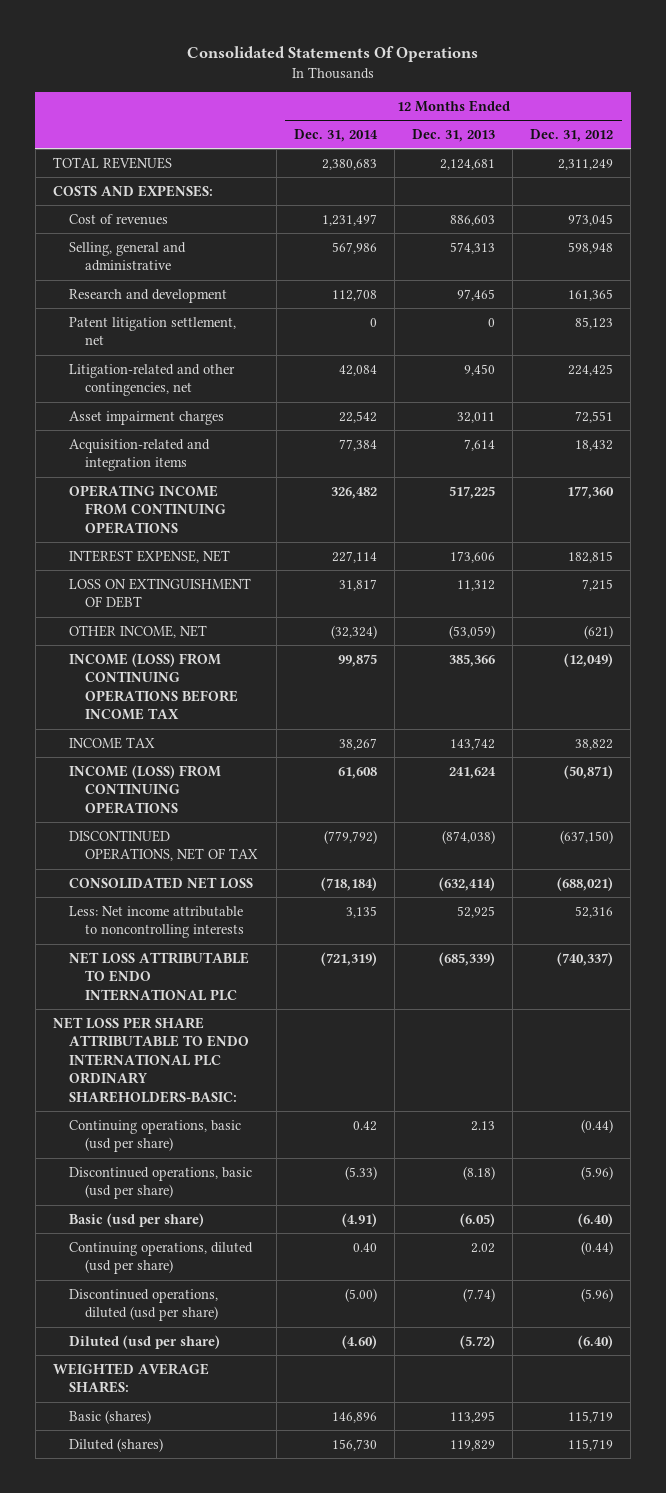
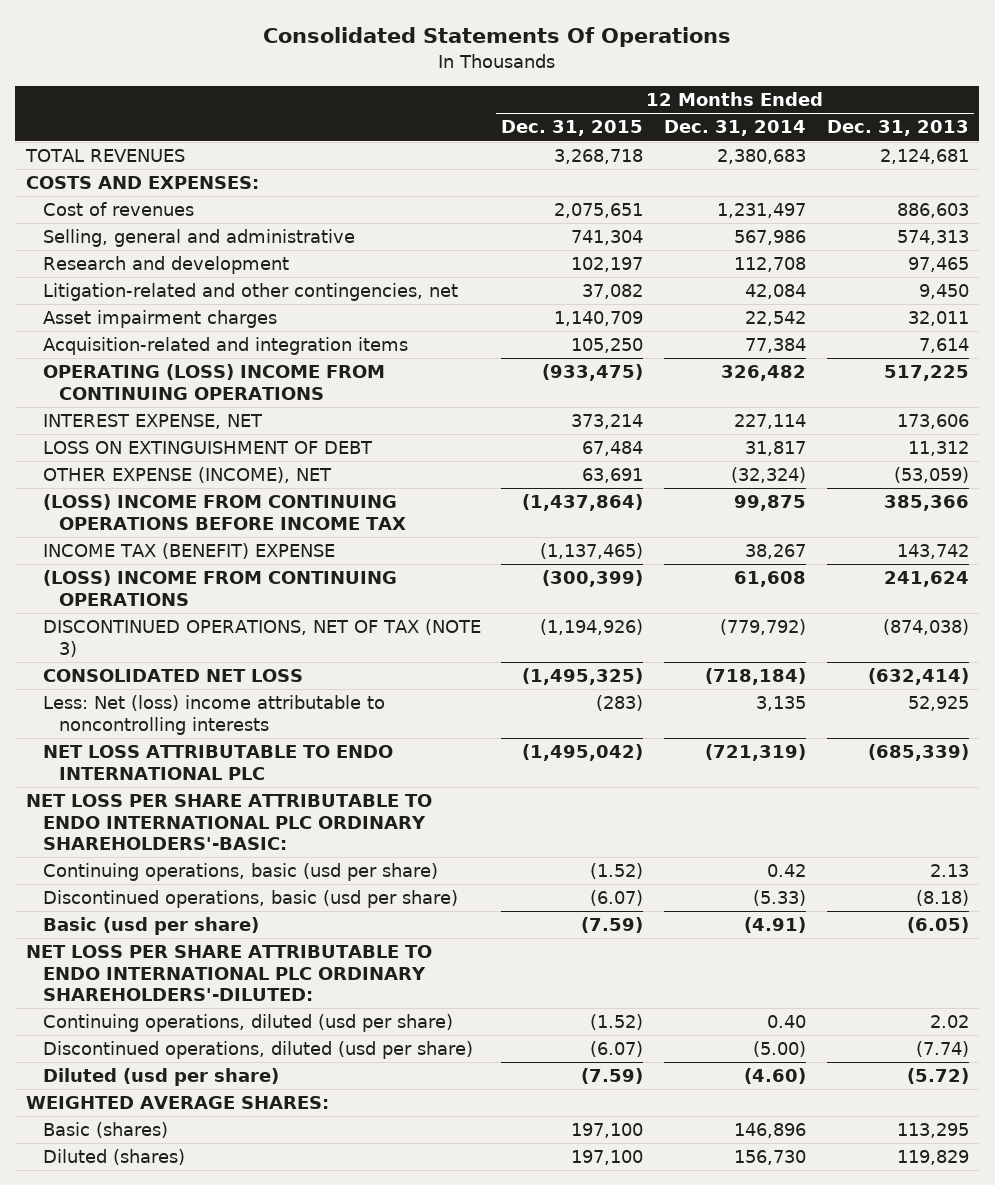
[530,129,614,143] Dec. 31, 2012 -> none
none -> [501,120,644,137] Dec. 31, 2015
[69,316,237,346] Patent litigation settlement, net -> none
[69,484,227,534] OPERATING INCOME FROM CONTINUING OPERATIONS -> [42,364,385,400] OPERATING (LOSS) INCOME FROM CONTINUING OPERATIONS
[69,624,208,638] OTHER INCOME, NET -> [42,467,332,484] OTHER EXPENSE (INCOME), NET
[69,652,239,721] INCOME (LOSS) FROM CONTINUING OPERATIONS BEFORE INCOME TAX -> [42,494,407,530] (LOSS) INCOME FROM CONTINUING OPERATIONS BEFORE INCOME TAX
[69,736,156,749] INCOME TAX -> [42,543,335,560] INCOME TAX (BENEFIT) EXPENSE
[69,764,222,814] INCOME (LOSS) FROM CONTINUING OPERATIONS -> [42,570,397,606] (LOSS) INCOME FROM CONTINUING OPERATIONS
[69,829,259,862] DISCONTINUED OPERATIONS, NET OF TAX -> [42,619,481,657] DISCONTINUED OPERATIONS, NET OF TAX (NOTE 3)
[69,905,245,939] Less: Net income attributable to noncontrolling interests -> [42,695,385,735] Less: Net (loss) income attributable to noncontrolling interests
[53,1016,250,1103] NET LOSS PER SHARE ATTRIBUTABLE TO ENDO INTERNATIONAL PLC ORDINARY SHAREHOLDERS-BASIC: -> [25,794,432,851] NET LOSS PER SHARE ATTRIBUTABLE TO ENDO INTERNATIONAL PLC ORDINARY SHAREHOLDERS'-BASIC:
none -> [25,945,432,1002] NET LOSS PER SHARE ATTRIBUTABLE TO ENDO INTERNATIONAL PLC ORDINARY SHAREHOLDERS'-DILUTED:

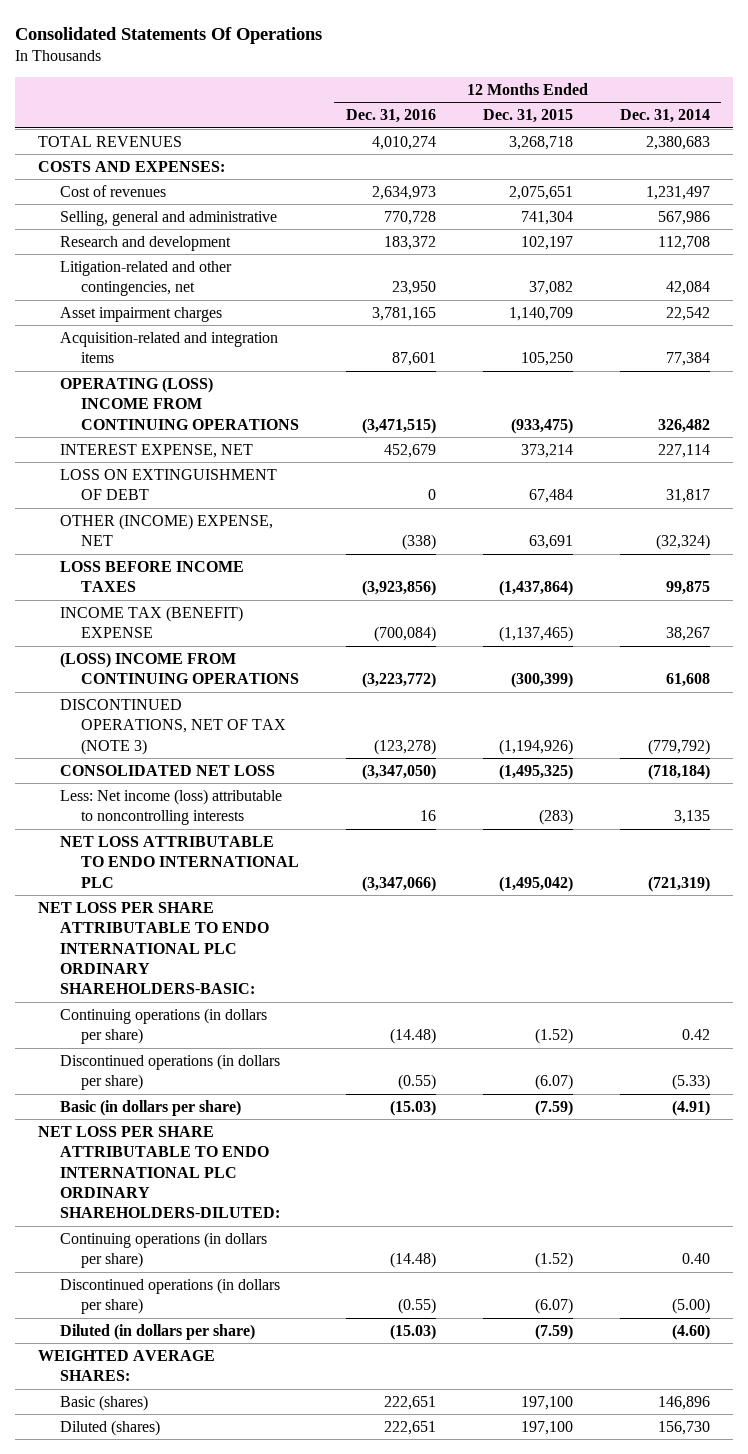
[826,120,969,137] Dec. 31, 2013 -> none
none -> [345,109,436,124] Dec. 31, 2016
[42,467,332,484] OTHER EXPENSE (INCOME), NET -> [59,513,273,547] OTHER (INCOME) EXPENSE, NET
[42,494,407,530] (LOSS) INCOME FROM CONTINUING OPERATIONS BEFORE INCOME TAX -> [59,560,244,593] LOSS BEFORE INCOME TAXES
[42,695,385,735] Less: Net (loss) income attributable to noncontrolling interests -> [59,788,282,826] Less: Net income (loss) attributable to noncontrolling interests
[25,794,432,851] NET LOSS PER SHARE ATTRIBUTABLE TO ENDO INTERNATIONAL PLC ORDINARY SHAREHOLDERS'-BASIC: -> [38,901,269,995] NET LOSS PER SHARE ATTRIBUTABLE TO ENDO INTERNATIONAL PLC ORDINARY SHAREHOLDERS-BASIC:
[42,863,438,882] Continuing operations, basic (usd per share) -> [59,1007,267,1045] Continuing operations (in dollars per share)
[42,890,458,909] Discontinued operations, basic (usd per share) -> [59,1053,280,1091] Discontinued operations (in dollars per share)
[42,917,259,936] Basic (usd per share) -> [59,1099,241,1116] Basic (in dollars per share)
[25,945,432,1002] NET LOSS PER SHARE ATTRIBUTABLE TO ENDO INTERNATIONAL PLC ORDINARY SHAREHOLDERS'-DILUTED: -> [38,1125,280,1219] NET LOSS PER SHARE ATTRIBUTABLE TO ENDO INTERNATIONAL PLC ORDINARY SHAREHOLDERS-DILUTED:
[42,1014,453,1033] Continuing operations, diluted (usd per share) -> [59,1231,267,1269] Continuing operations (in dollars per share)
[42,1041,473,1060] Discontinued operations, diluted (usd per share) -> [59,1277,280,1315] Discontinued operations (in dollars per share)
[42,1068,279,1087] Diluted (usd per share) -> [59,1323,255,1340] Diluted (in dollars per share)

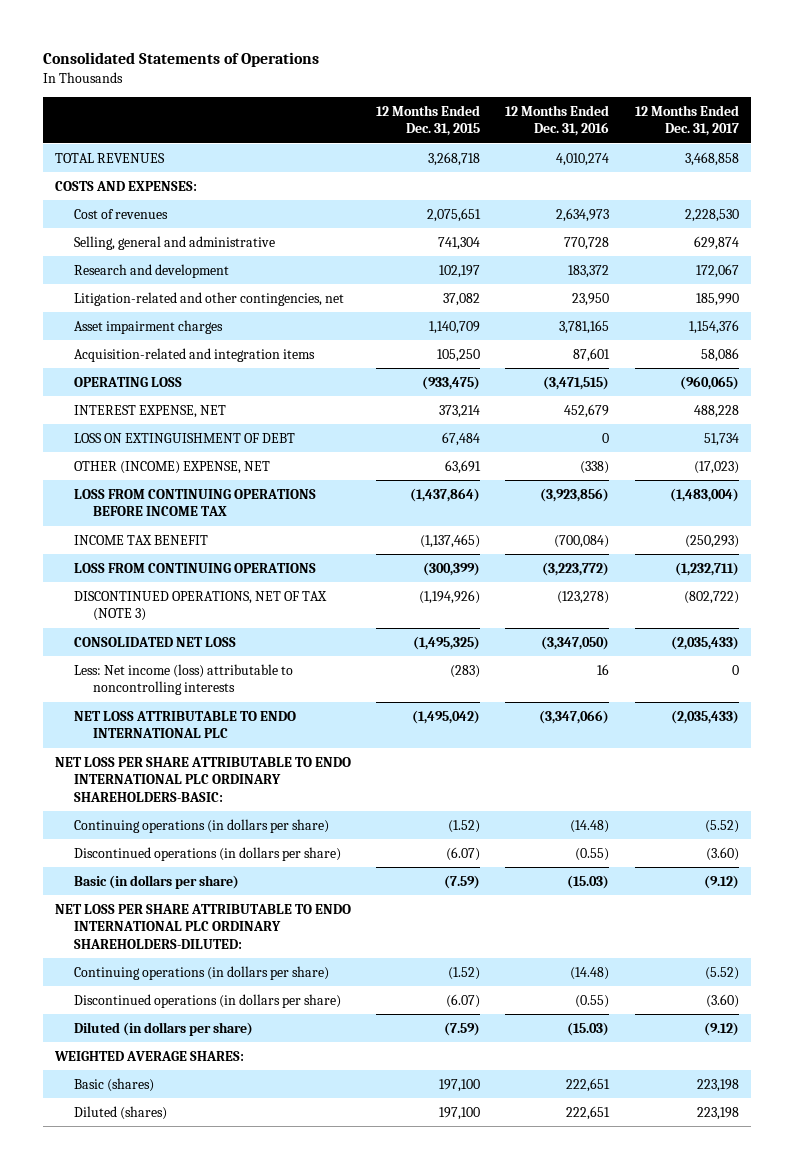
[15,26,323,44] Consolidated Statements Of Operations -> [42,52,319,68] Consolidated Statements of Operations
[619,109,710,124] Dec. 31, 2014 -> none
none -> [634,104,739,137] 12 Months Ended Dec. 31, 2017
[59,376,300,430] OPERATING (LOSS) INCOME FROM CONTINUING OPERATIONS -> [74,376,183,387] OPERATING LOSS
[59,560,244,593] LOSS BEFORE INCOME TAXES -> [74,488,317,517] LOSS FROM CONTINUING OPERATIONS BEFORE INCOME TAX
[59,605,243,639] INCOME TAX (BENEFIT) EXPENSE -> [74,534,209,545] INCOME TAX BENEFIT
[59,651,300,685] (LOSS) INCOME FROM CONTINUING OPERATIONS -> [74,562,317,573] LOSS FROM CONTINUING OPERATIONS

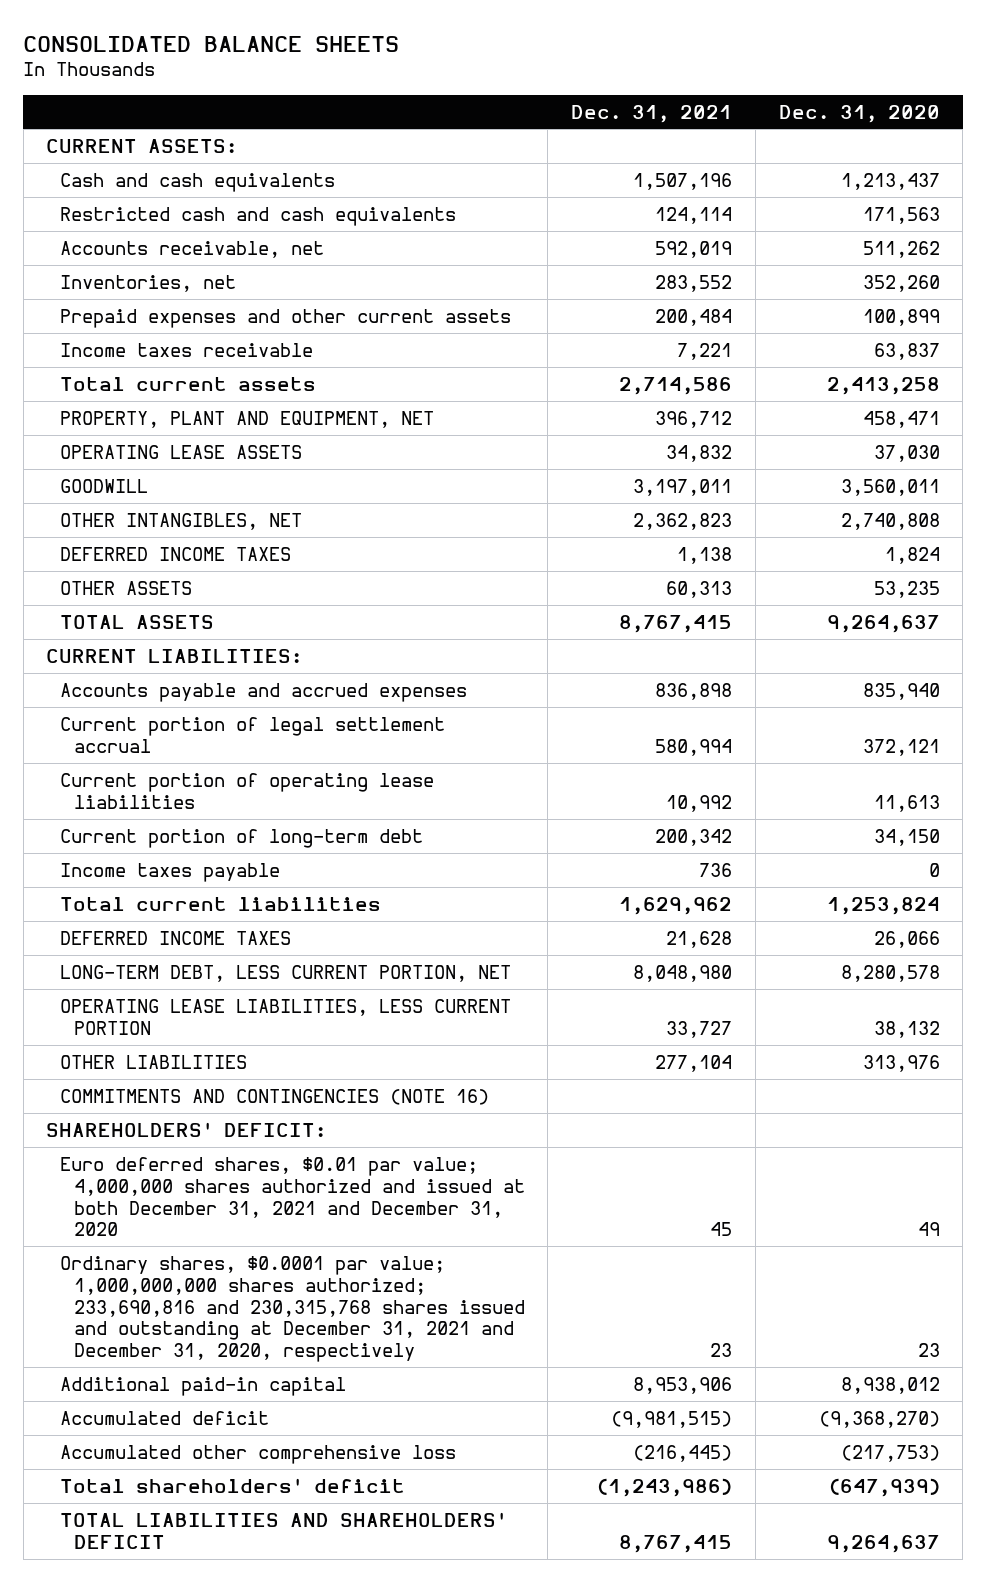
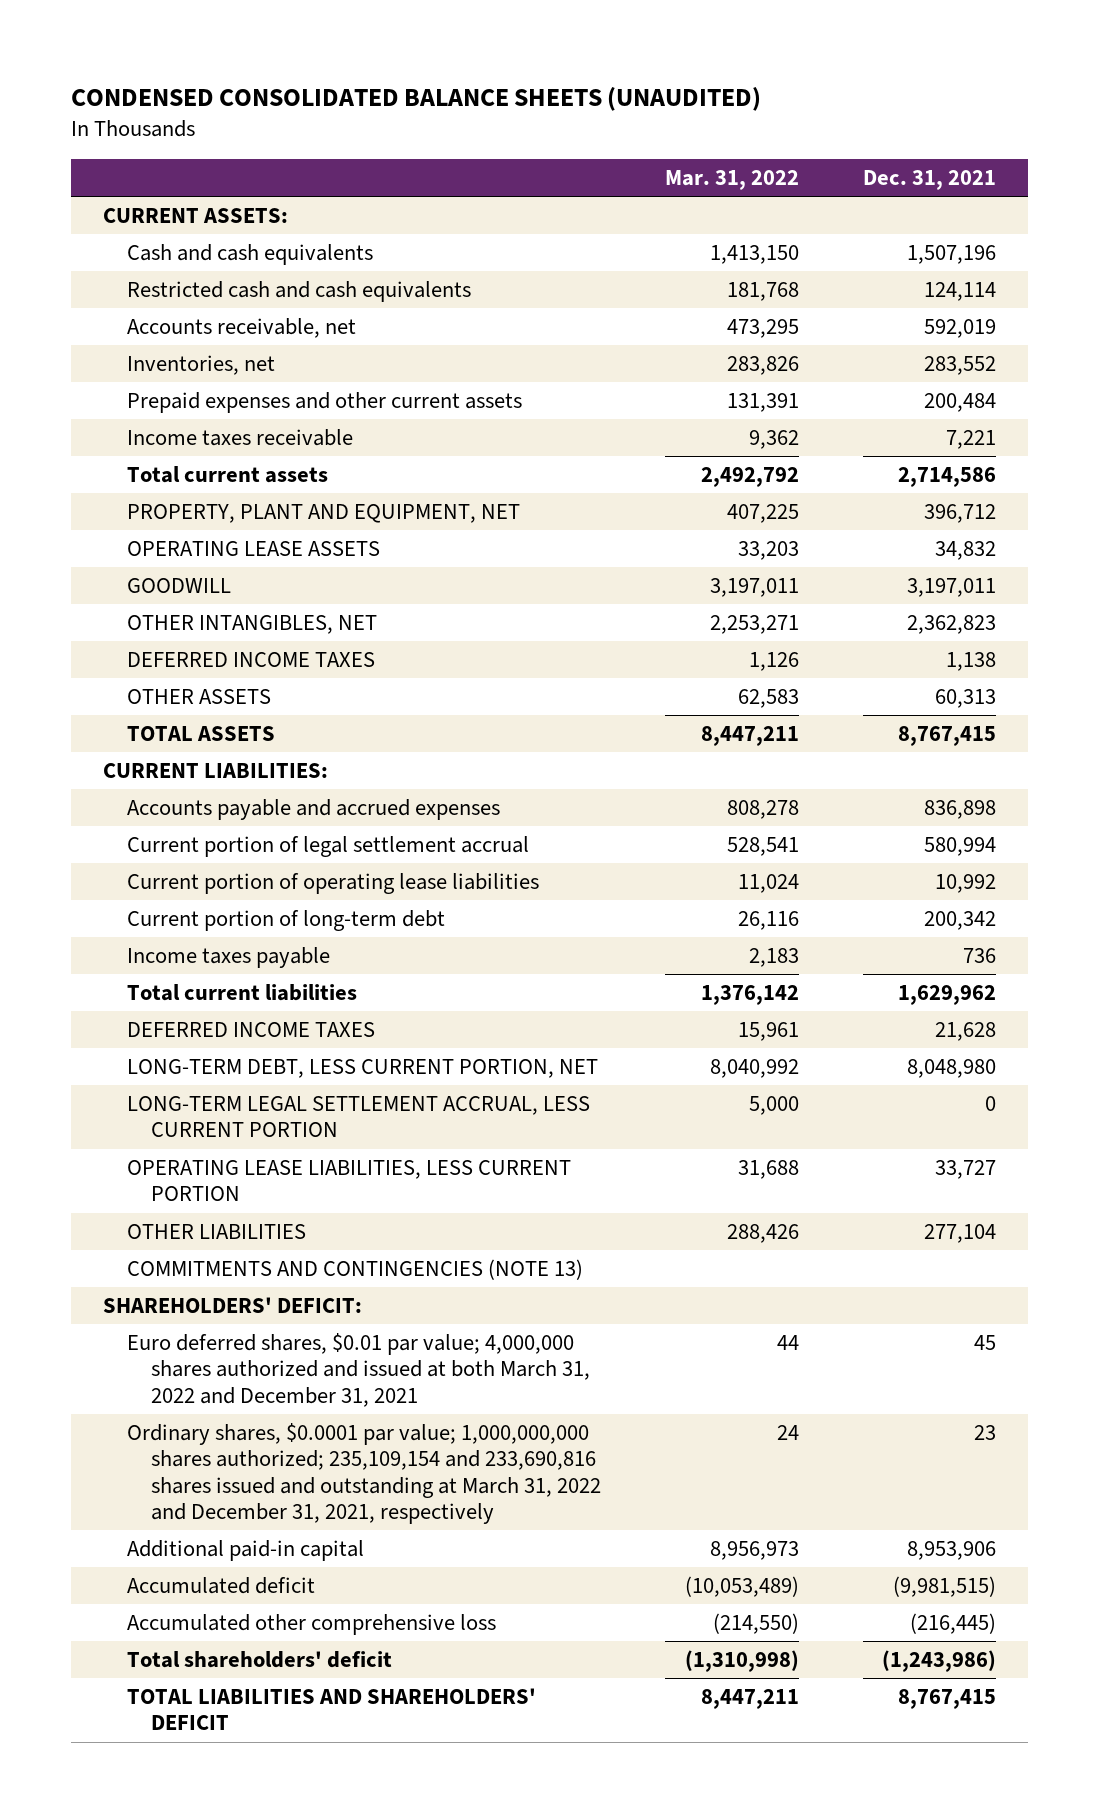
[23,35,400,52] CONSOLIDATED BALANCE SHEETS -> [70,86,761,111] CONDENSED CONSOLIDATED BALANCE SHEETS (UNAUDITED)
[778,104,940,123] Dec. 31, 2020 -> none
none -> [665,169,800,190] Mar. 31, 2022
none -> [126,1096,590,1138] LONG-TERM LEGAL SETTLEMENT ACCRUAL, LESS CURRENT PORTION
[60,1088,490,1105] COMMITMENTS AND CONTINGENCIES (NOTE 16) -> [126,1259,583,1281] COMMITMENTS AND CONTINGENCIES (NOTE 13)
[60,1156,525,1237] Euro deferred shares, $0.01 par value; 4,000,000 shares authorized and issued at both December 31, 2021 and December 31, 2020 -> [126,1333,590,1407] Euro deferred shares, $0.01 par value; 4,000,000 shares authorized and issued at both March 31, 2022 and December 31, 2021
[60,1255,525,1363] Ordinary shares, $0.0001 par value; 1,000,000,000 shares authorized; 233,690,816 and 230,315,768 shares issued and outstanding at December 31, 2021 and December 31, 2020, respectively -> [126,1423,601,1524] Ordinary shares, $0.0001 par value; 1,000,000,000 shares authorized; 235,109,154 and 233,690,816 shares issued and outstanding at March 31, 2022 and December 31, 2021, respectively

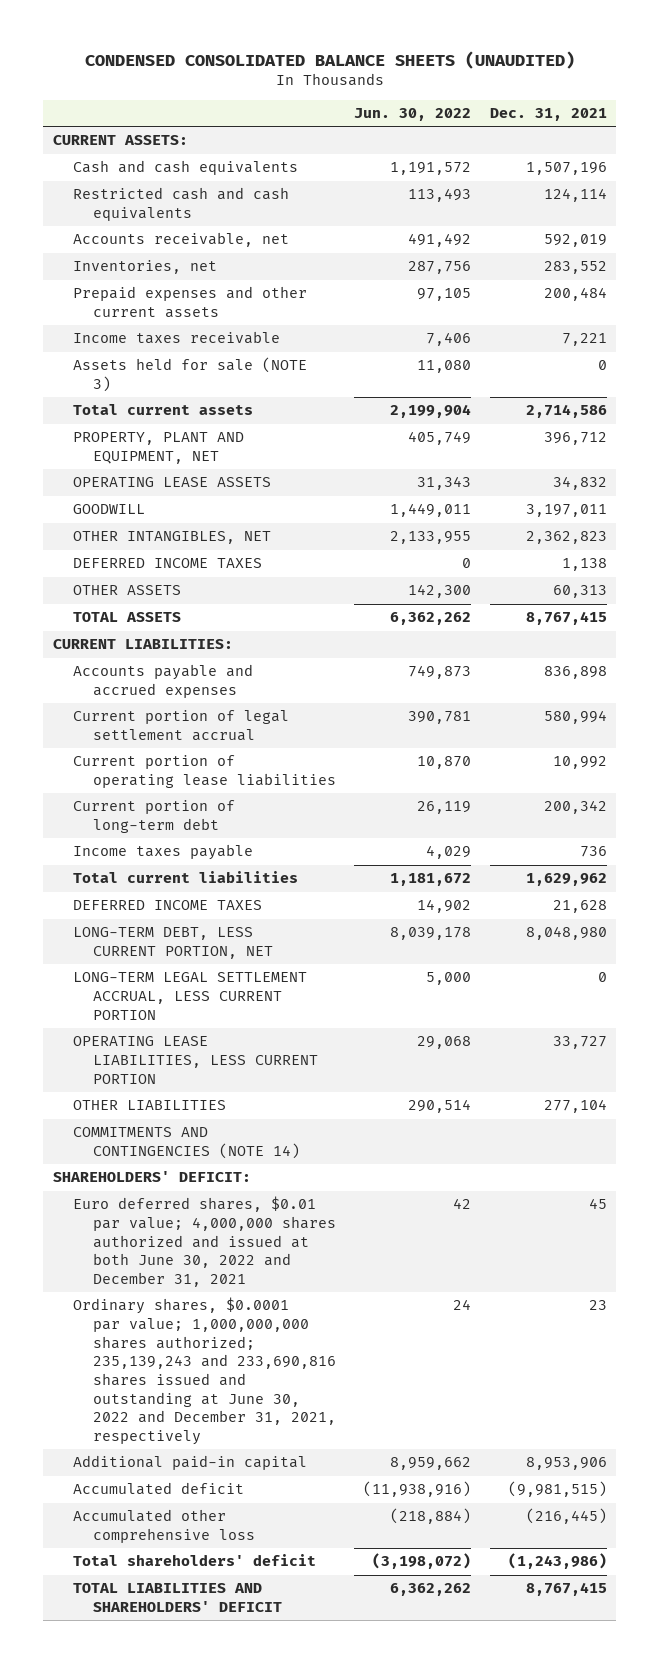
[665,169,800,190] Mar. 31, 2022 -> none
none -> [354,107,472,121] Jun. 30, 2022
none -> [72,357,307,392] Assets held for sale (NOTE 3)
[126,1259,583,1281] COMMITMENTS AND CONTINGENCIES (NOTE 13) -> [72,1127,301,1159] COMMITMENTS AND CONTINGENCIES (NOTE 14)
[126,1333,590,1407] Euro deferred shares, $0.01 par value; 4,000,000 shares authorized and issued at both March 31, 2022 and December 31, 2021 -> [72,1196,337,1288] Euro deferred shares, $0.01 par value; 4,000,000 shares authorized and issued at both June 30, 2022 and December 31, 2021
[126,1423,601,1524] Ordinary shares, $0.0001 par value; 1,000,000,000 shares authorized; 235,109,154 and 233,690,816 shares issued and outstanding at March 31, 2022 and December 31, 2021, respectively -> [72,1297,337,1446] Ordinary shares, $0.0001 par value; 1,000,000,000 shares authorized; 235,139,243 and 233,690,816 shares issued and outstanding at June 30, 2022 and December 31, 2021, respectively

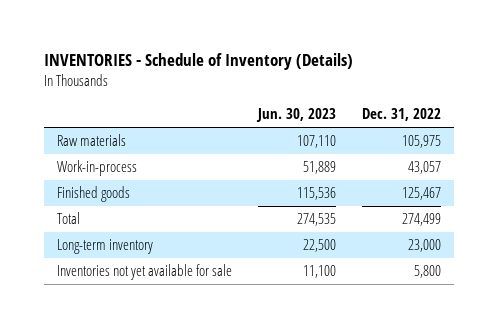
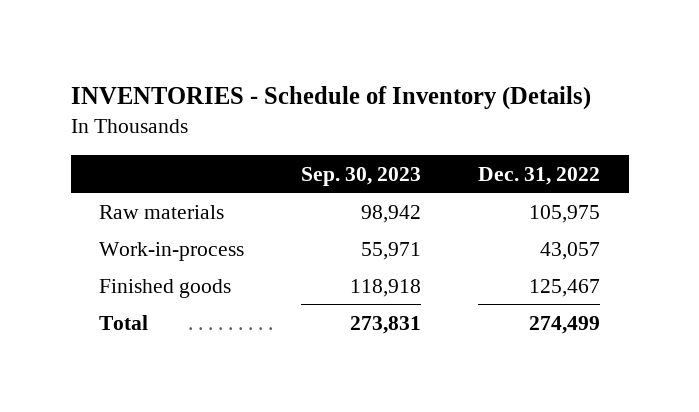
[255,108,336,123] Jun. 30, 2023 -> none
none -> [301,166,422,186] Sep. 30, 2023
[56,239,153,255] Long-term inventory -> none
[56,264,232,281] Inventories not yet available for sale -> none

